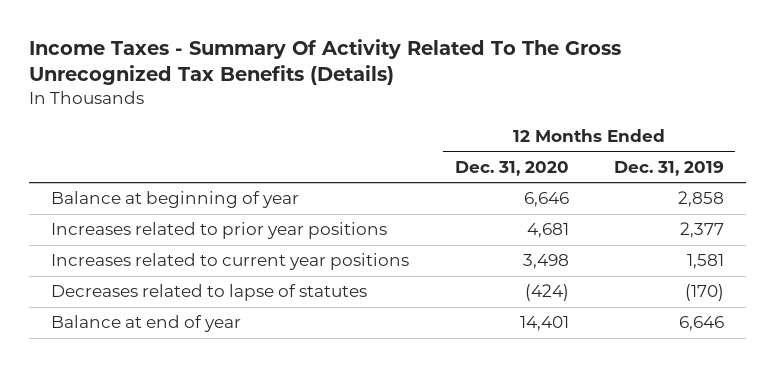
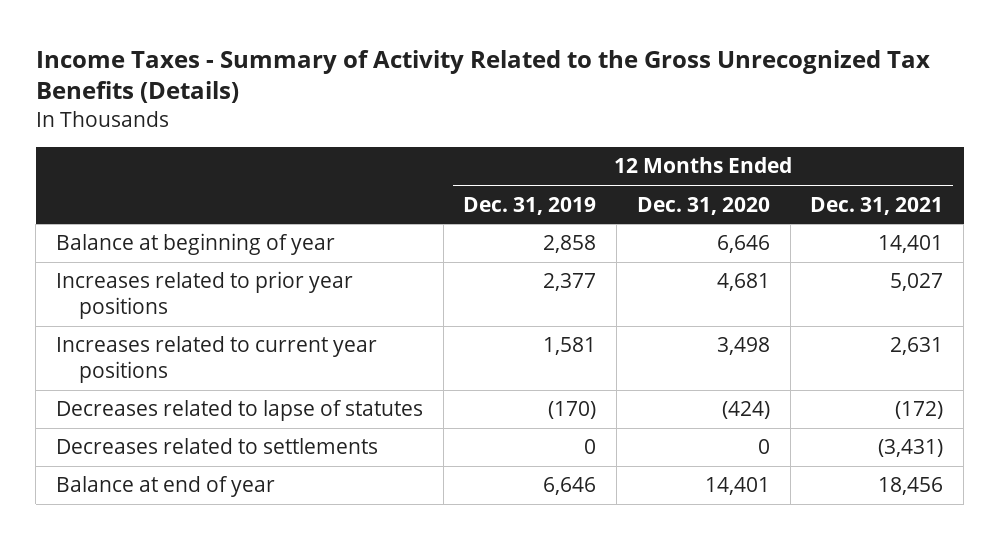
[28,39,621,86] Income Taxes - Summary Of Activity Related To The Gross Unrecognized Tax Benefits (Details) -> [35,49,930,104] Income Taxes - Summary of Activity Related to the Gross Unrecognized Tax Benefits (Details)
none -> [810,196,944,215] Dec. 31, 2021
none -> [56,438,379,455] Decreases related to settlements

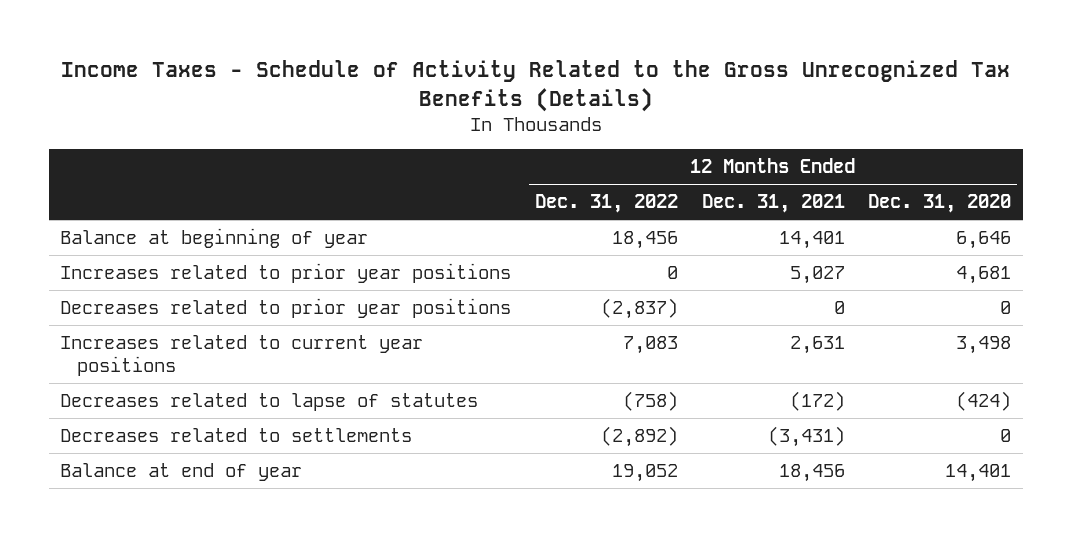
[35,49,930,104] Income Taxes - Summary of Activity Related to the Gross Unrecognized Tax Benefits (Details) -> [60,60,1010,112] Income Taxes - Schedule of Activity Related to the Gross Unrecognized Tax Benefits (Details)
[463,196,597,215] Dec. 31, 2019 -> none
none -> [534,194,678,214] Dec. 31, 2022
none -> [60,297,512,318] Decreases related to prior year positions

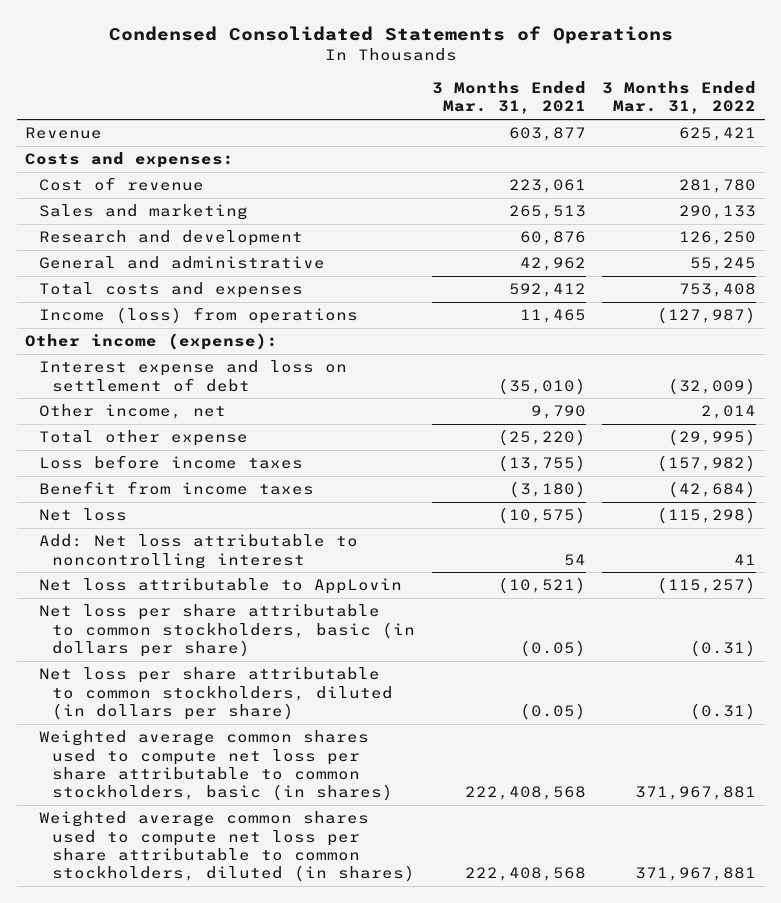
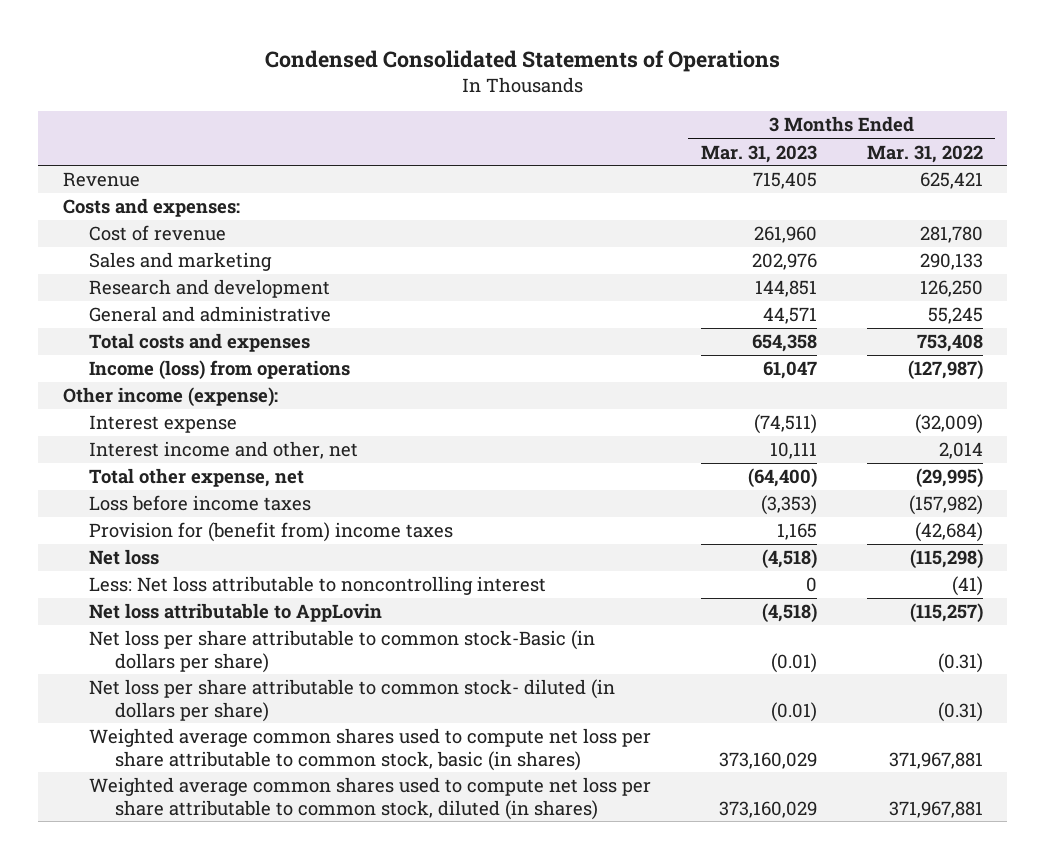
[431,80,586,115] 3 Months Ended Mar. 31, 2021 -> none
none -> [700,144,817,163] Mar. 31, 2023
[38,360,347,392] Interest expense and loss on settlement of debt -> [89,415,238,434] Interest expense
[38,404,226,420] Other income, net -> [89,441,359,460] Interest income and other, net
[38,430,248,447] Total other expense -> [89,468,305,488] Total other expense, net
[38,481,314,496] Benefit from income taxes -> [89,522,454,543] Provision for (benefit from) income taxes
[38,534,358,569] Add: Net loss attributable to noncontrolling interest -> [89,576,547,596] Less: Net loss attributable to noncontrolling interest
[734,553,757,565] 41 -> [951,576,983,597] (41)
[38,604,416,657] Net loss per share attributable to common stockholders, basic (in dollars per share) -> [89,630,596,673] Net loss per share attributable to common stock-Basic (in dollars per share)
[38,667,394,720] Net loss per share attributable to common stockholders, diluted (in dollars per share) -> [89,679,616,722] Net loss per share attributable to common stock- diluted (in dollars per share)
[38,730,394,802] Weighted average common shares used to compute net loss per share attributable to common stockholders, basic (in shares) -> [89,728,652,771] Weighted average common shares used to compute net loss per share attributable to common stock, basic (in shares)
[38,811,416,883] Weighted average common shares used to compute net loss per share attributable to common stockholders, diluted (in shares) -> [89,777,652,820] Weighted average common shares used to compute net loss per share attributable to common stock, diluted (in shares)

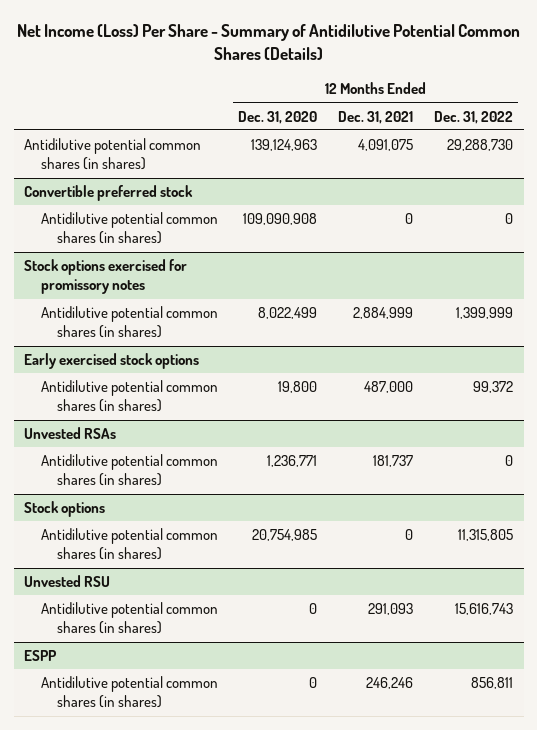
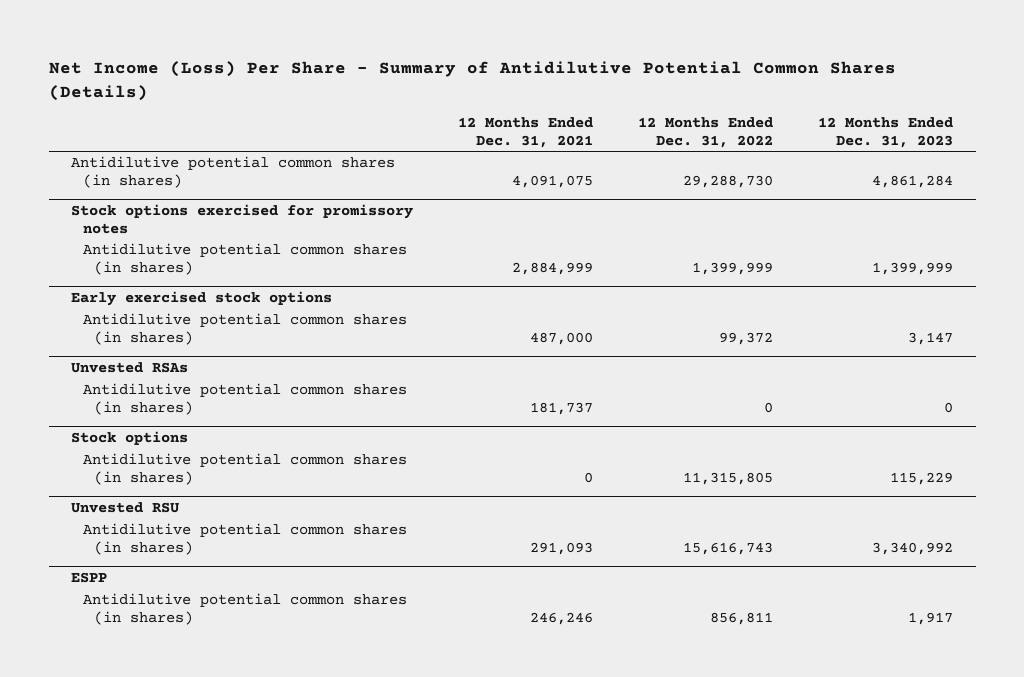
[238,110,318,124] Dec. 31, 2020 -> none
none -> [818,117,954,149] 12 Months Ended Dec. 31, 2023
[24,185,194,202] Convertible preferred stock -> none
[40,212,218,245] Antidilutive potential common shares (in shares) -> none

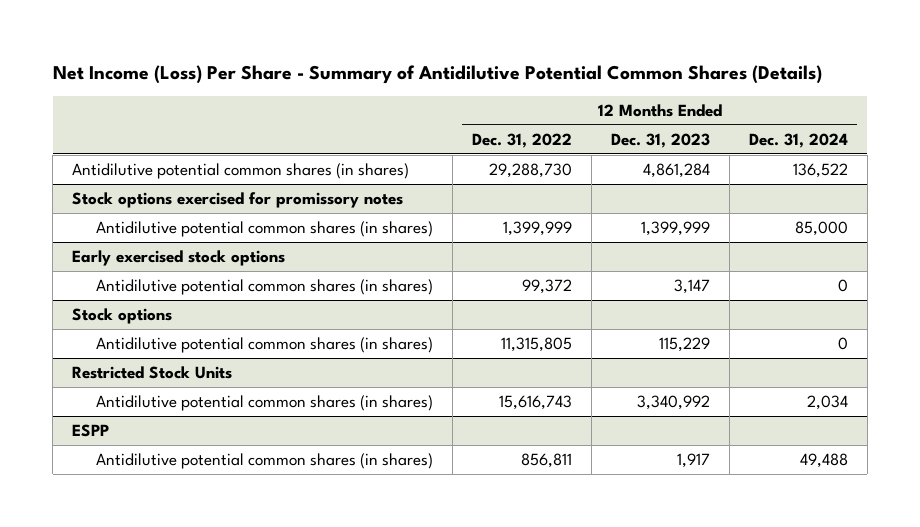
[458,117,594,149] 12 Months Ended Dec. 31, 2021 -> none
none -> [748,133,848,149] Dec. 31, 2024
[71,362,189,374] Unvested RSAs -> none
[82,383,407,416] Antidilutive potential common shares (in shares) -> none
[71,502,180,514] Unvested RSU -> [72,366,233,380] Restricted Stock Units

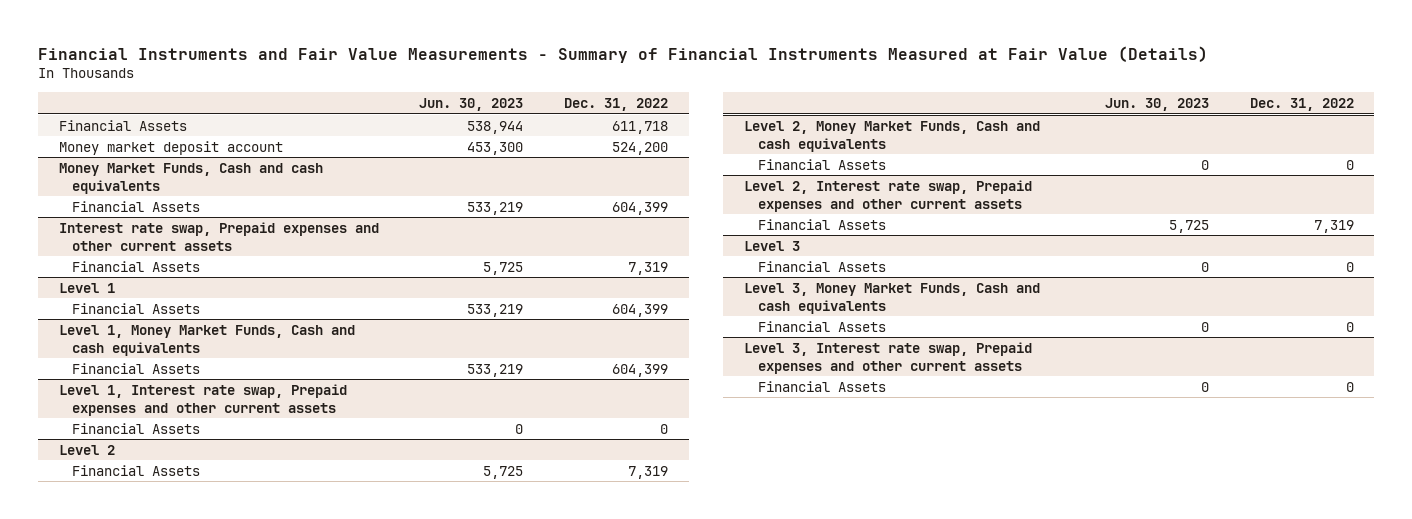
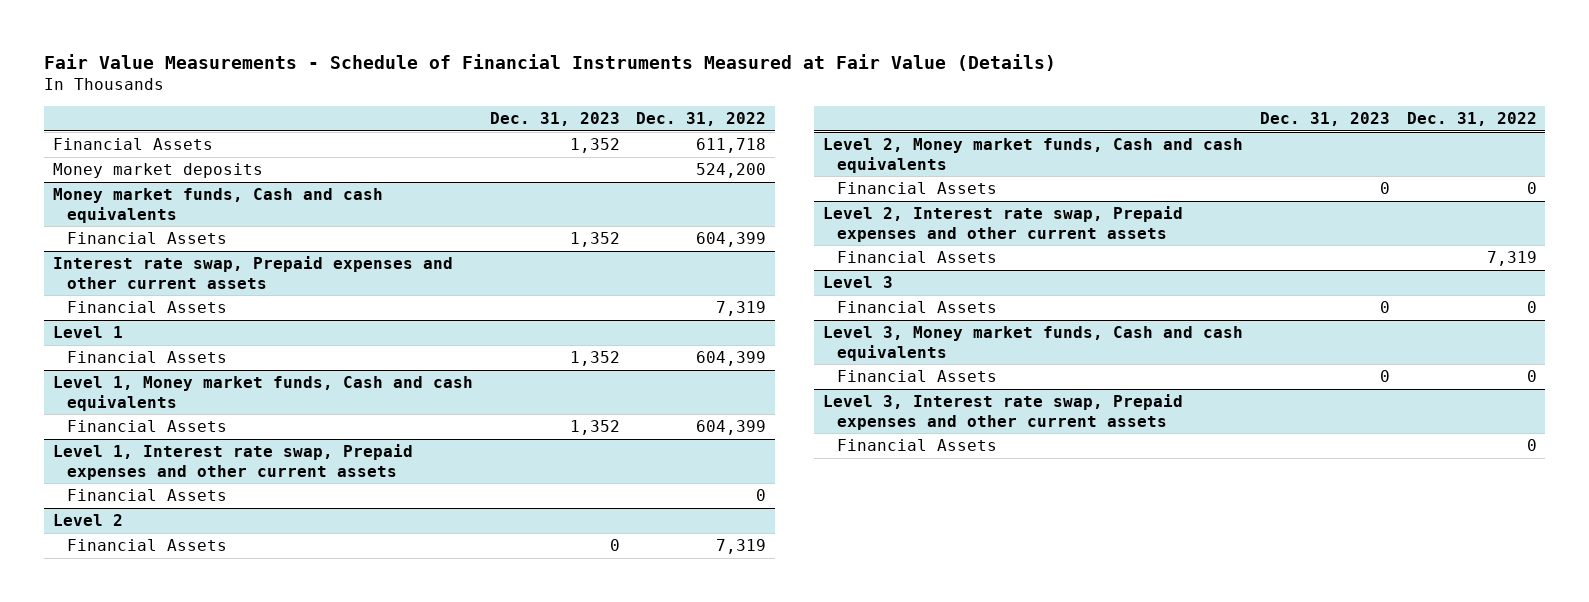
[38,45,1209,63] Financial Instruments and Fair Value Measurements - Summary of Financial Instruments Measured at Fair Value (Details) -> [44,53,1057,71] Fair Value Measurements - Schedule of Financial Instruments Measured at Fair Value (Details)
[419,98,524,112] Jun. 30, 2023 -> none
none -> [489,112,620,127] Dec. 31, 2023
[58,140,283,155] Money market deposit account -> [52,163,263,179] Money market deposits
[58,162,323,194] Money Market Funds, Cash and cash equivalents -> [52,188,383,223] Money market funds, Cash and cash equivalents
[58,324,355,356] Level 1, Money Market Funds, Cash and cash equivalents -> [52,376,473,411] Level 1, Money market funds, Cash and cash equivalents
[743,120,1040,152] Level 2, Money Market Funds, Cash and cash equivalents -> [822,138,1243,173] Level 2, Money market funds, Cash and cash equivalents
[743,282,1040,314] Level 3, Money Market Funds, Cash and cash equivalents -> [822,326,1243,361] Level 3, Money market funds, Cash and cash equivalents

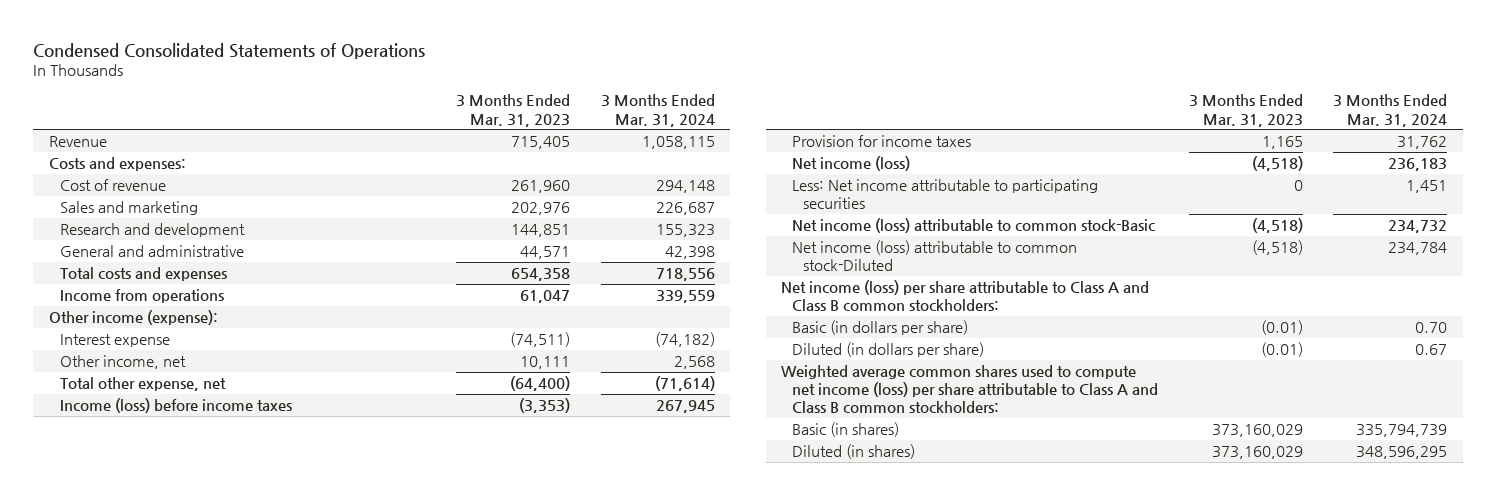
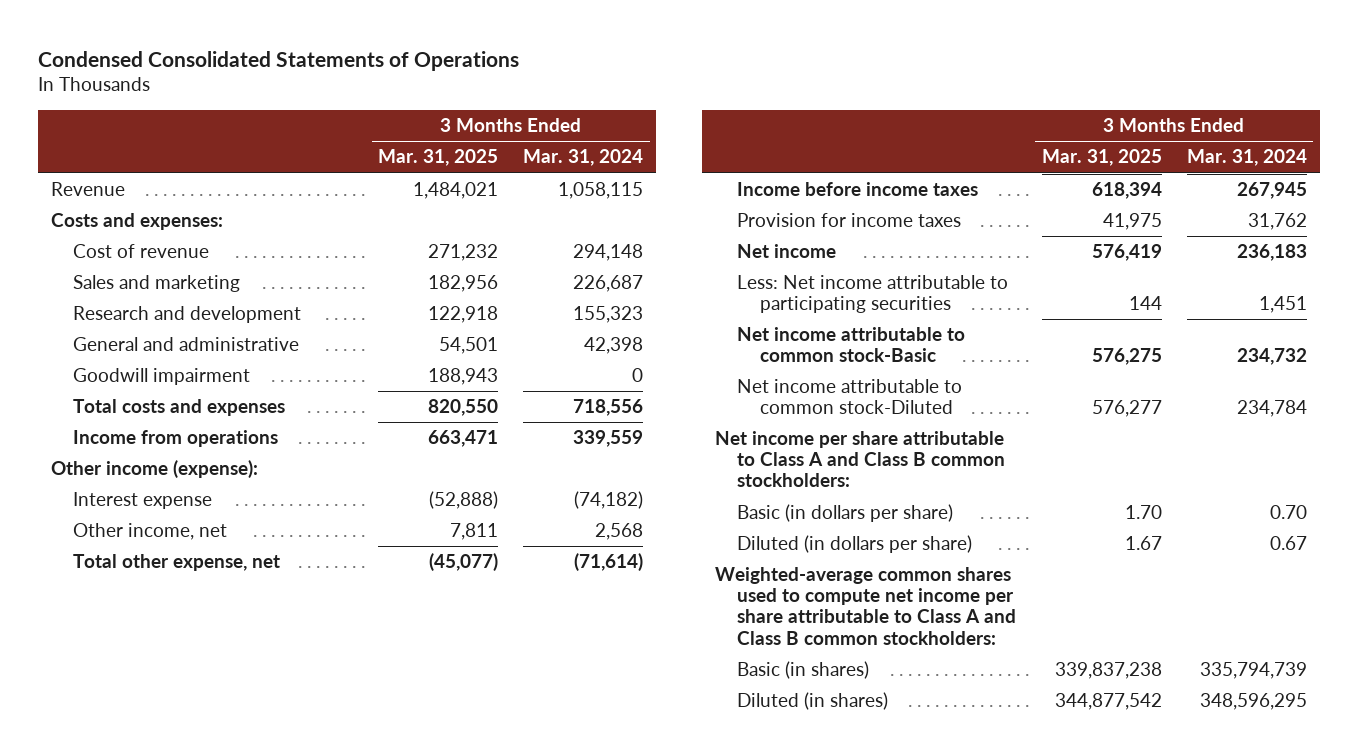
[456,94,571,127] 3 Months Ended Mar. 31, 2023 -> none
none -> [377,149,498,167] Mar. 31, 2025
none -> [73,368,251,386] Goodwill impairment
[59,397,292,413] Income (loss) before income taxes -> [737,182,979,197] Income before income taxes
[792,155,911,171] Net income (loss) -> [737,244,837,259] Net income
[792,217,1156,233] Net income (loss) attributable to common stock-Basic -> [737,327,966,363] Net income attributable to common stock-Basic
[792,239,1078,272] Net income (loss) attributable to common stock-Diluted -> [737,379,963,415] Net income attributable to common stock-Diluted
[781,279,1150,312] Net income (loss) per share attributable to Class A and Class B common stockholders: -> [714,431,1006,488] Net income per share attributable to Class A and Class B common stockholders:
[781,364,1159,414] Weighted average common shares used to compute net income (loss) per share attributable to Class A and Class B common stockholders: -> [714,567,1017,645] Weighted-average common shares used to compute net income per share attributable to Class A and Class B common stockholders:

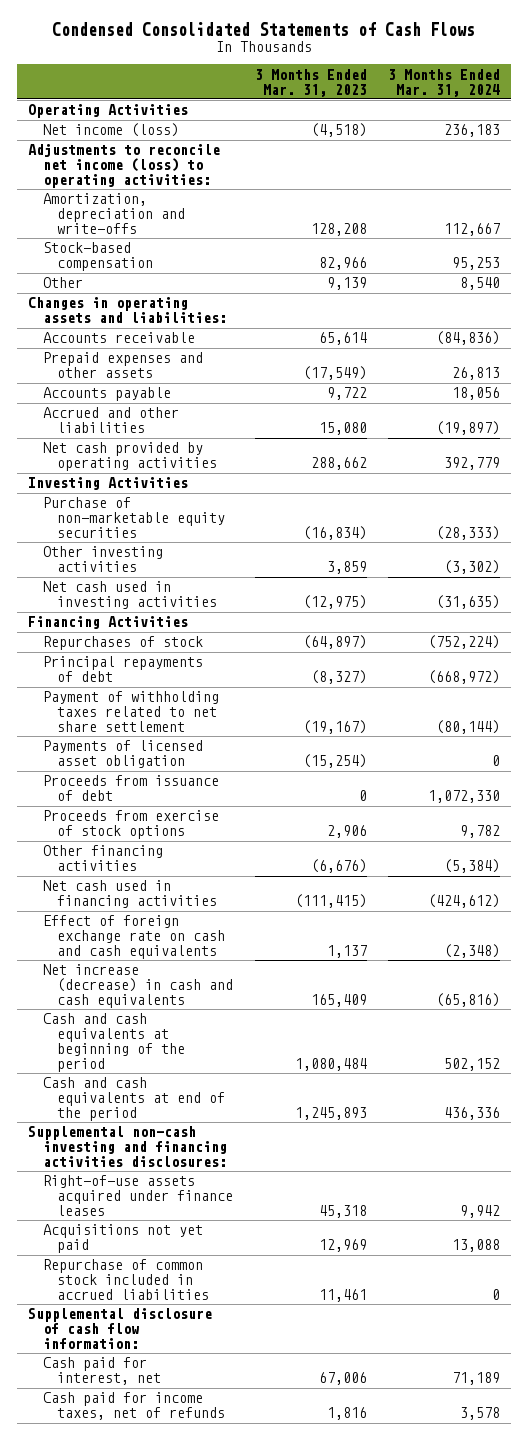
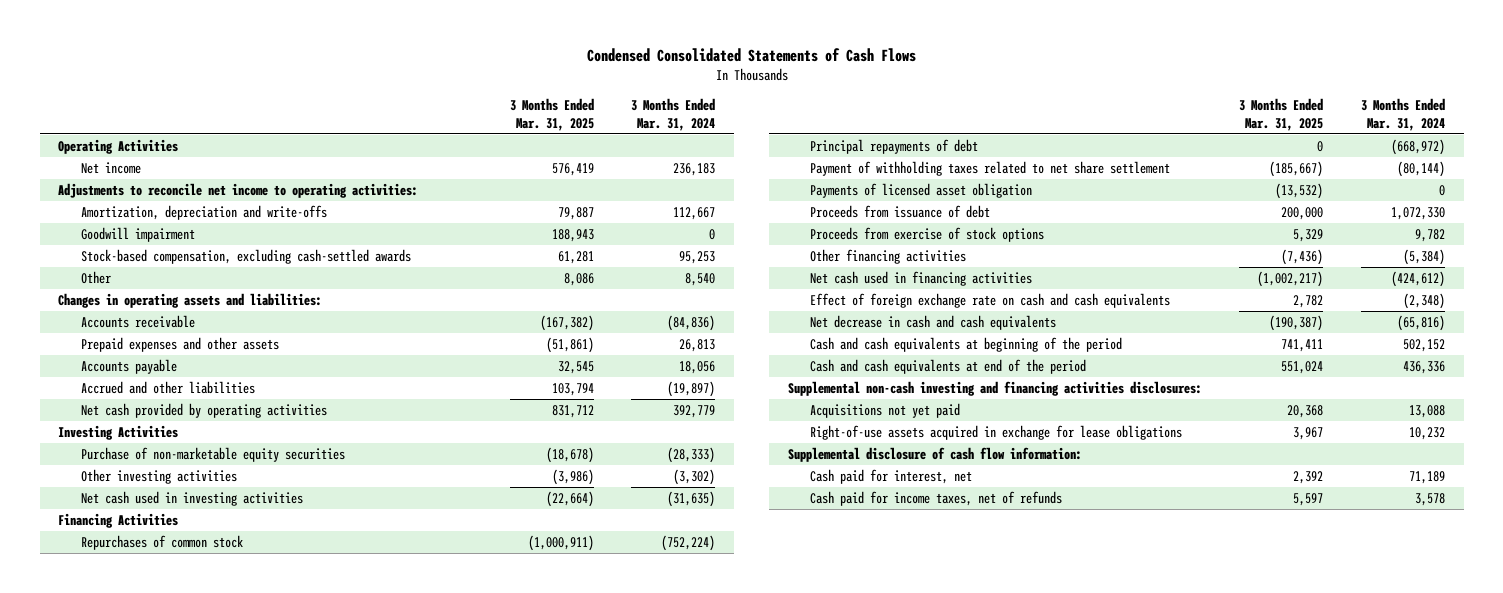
[254,68,367,97] 3 Months Ended Mar. 31, 2023 -> none
none -> [509,97,594,131] 3 Months Ended Mar. 31, 2025
[42,123,179,138] Net income (loss) -> [80,161,141,174] Net income
[27,144,220,189] Adjustments to reconcile net income (loss) to operating activities: -> [58,182,419,198] Adjustments to reconcile net income to operating activities:
none -> [80,226,195,242] Goodwill impairment
[42,242,154,272] Stock-based compensation -> [80,248,411,264] Stock-based compensation, excluding cash-settled awards
[42,636,203,651] Repurchases of stock -> [80,534,243,550] Repurchases of common stock
[42,964,234,1009] Net increase (decrease) in cash and cash equivalents -> [810,314,1057,330] Net decrease in cash and cash equivalents
[42,1175,234,1217] Right-of-use assets acquired under finance leases -> none
[42,1259,210,1301] Repurchase of common stock included in accrued liabilities -> none
none -> [810,424,1183,440] Right-of-use assets acquired in exchange for lease obligations

